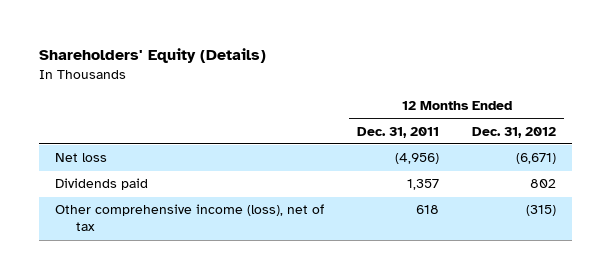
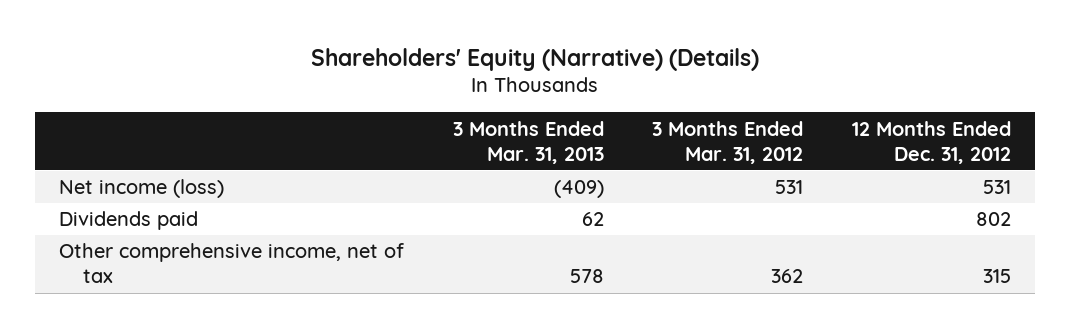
[39,48,267,64] Shareholders' Equity (Details) -> [311,47,760,71] Shareholders' Equity (Narrative) (Details)
[357,126,440,138] Dec. 31, 2011 -> none
none -> [452,120,604,164] 3 Months Ended Mar. 31, 2013
none -> [652,120,804,164] 3 Months Ended Mar. 31, 2012
[55,153,108,163] Net loss -> [59,179,225,199] Net income (loss)
[515,153,556,165] (6,671) -> [983,180,1012,195] 531
[55,204,325,232] Other comprehensive income (loss), net of tax -> [59,243,405,284] Other comprehensive income, net of tax
[525,205,556,217] (315) -> [983,269,1012,284] 315

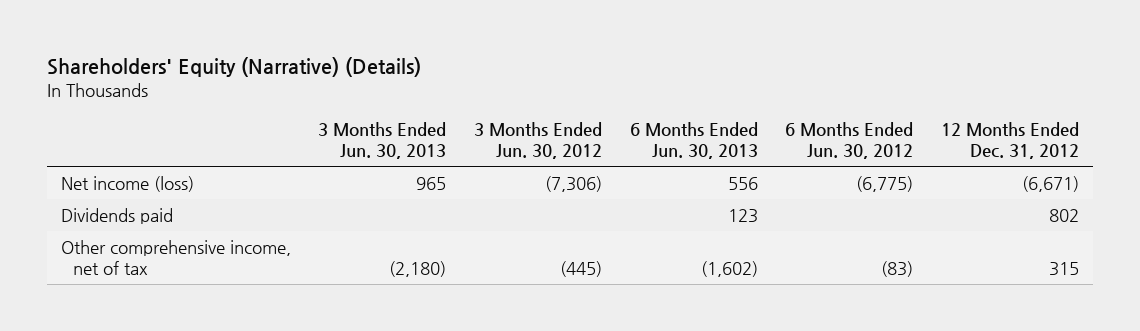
[452,120,604,164] 3 Months Ended Mar. 31, 2013 -> none
[652,120,804,164] 3 Months Ended Mar. 31, 2012 -> none
none -> [318,121,447,160] 3 Months Ended Jun. 30, 2013
none -> [473,121,602,160] 3 Months Ended Jun. 30, 2012
none -> [629,121,758,160] 6 Months Ended Jun. 30, 2013
none -> [785,121,914,160] 6 Months Ended Jun. 30, 2012
[983,180,1012,195] 531 -> [1021,175,1079,192] (6,671)

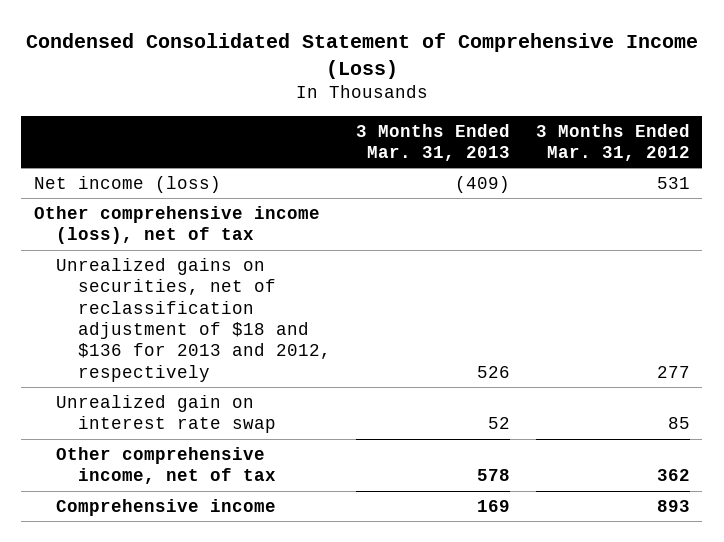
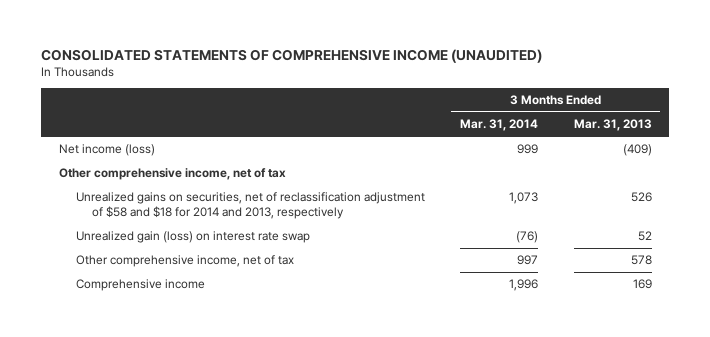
[25,33,698,80] Condensed Consolidated Statement of Comprehensive Income (Loss) -> [40,48,542,63] CONSOLIDATED STATEMENTS OF COMPREHENSIVE INCOME (UNAUDITED)
[535,123,690,161] 3 Months Ended Mar. 31, 2012 -> none
none -> [460,119,539,132] Mar. 31, 2014
[34,205,321,245] Other comprehensive income (loss), net of tax -> [58,168,286,181] Other comprehensive income, net of tax
[55,257,331,382] Unrealized gains on securities, net of reclassification adjustment of $18 and $136 for 2013 and 2012, respectively -> [75,192,425,220] Unrealized gains on securities, net of reclassification adjustment of $58 and $18 for 2014 and 2013, respectively
[55,394,276,434] Unrealized gain on interest rate swap -> [75,231,310,244] Unrealized gain (loss) on interest rate swap

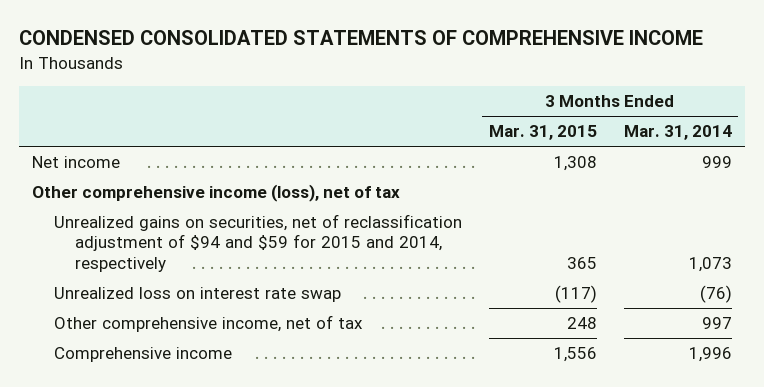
[40,48,542,63] CONSOLIDATED STATEMENTS OF COMPREHENSIVE INCOME (UNAUDITED) -> [18,30,703,46] CONDENSED CONSOLIDATED STATEMENTS OF COMPREHENSIVE INCOME
[573,119,652,132] Mar. 31, 2013 -> none
none -> [488,125,597,141] Mar. 31, 2015
[58,144,155,157] Net income (loss) -> [32,156,121,169] Net income
[58,168,286,181] Other comprehensive income, net of tax -> [32,184,401,203] Other comprehensive income (loss), net of tax
[75,192,425,220] Unrealized gains on securities, net of reclassification adjustment of $58 and $18 for 2014 and 2013, respectively -> [53,214,462,272] Unrealized gains on securities, net of reclassification adjustment of $94 and $59 for 2015 and 2014, respectively
[75,231,310,244] Unrealized gain (loss) on interest rate swap -> [53,287,341,303] Unrealized loss on interest rate swap

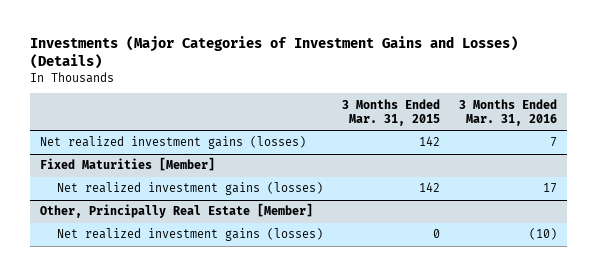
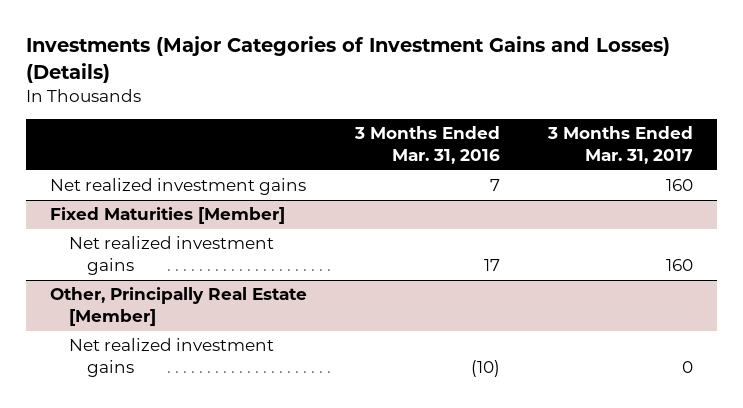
[341,98,440,126] 3 Months Ended Mar. 31, 2015 -> none
none -> [546,126,693,165] 3 Months Ended Mar. 31, 2017
[39,136,306,150] Net realized investment gains (losses) -> [49,178,306,196] Net realized investment gains
[56,182,323,196] Net realized investment gains (losses) -> [68,236,274,276] Net realized investment gains
[56,228,323,242] Net realized investment gains (losses) -> [68,338,274,378] Net realized investment gains

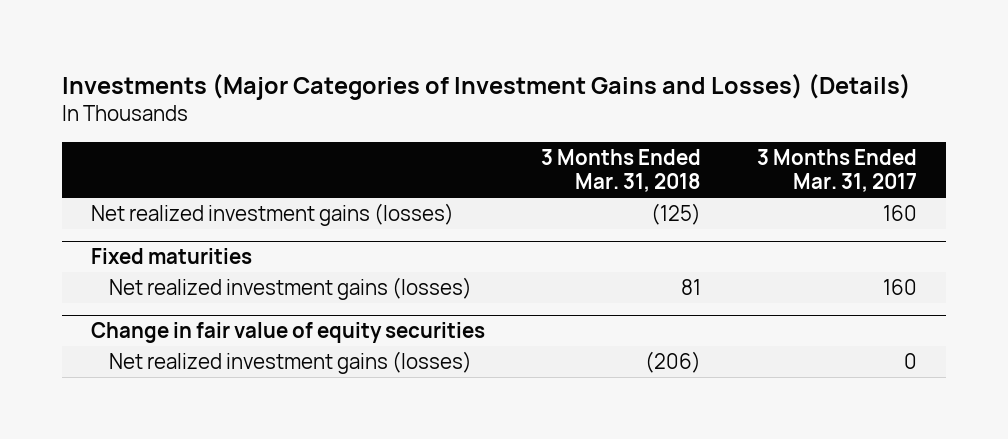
[353,126,500,165] 3 Months Ended Mar. 31, 2016 -> none
none -> [540,148,701,193] 3 Months Ended Mar. 31, 2018
[49,287,307,327] Other, Principally Real Estate [Member] -> none
[49,178,306,196] Net realized investment gains -> [90,202,454,226] Net realized investment gains (losses)
[49,207,285,225] Fixed Maturities [Member] -> [90,248,252,265] Fixed maturities
[68,236,274,276] Net realized investment gains -> [108,276,472,300] Net realized investment gains (losses)
none -> [90,322,485,344] Change in fair value of equity securities
[68,338,274,378] Net realized investment gains -> [108,350,472,374] Net realized investment gains (losses)

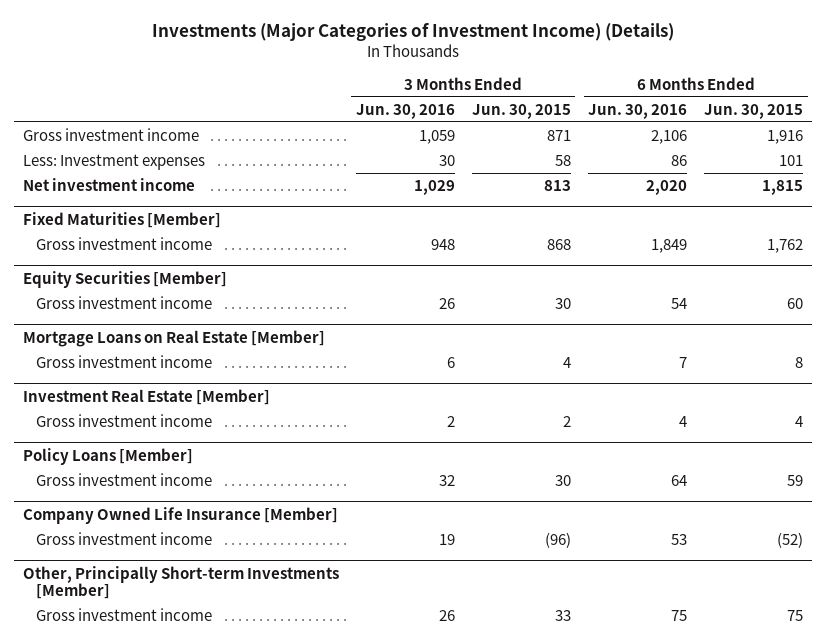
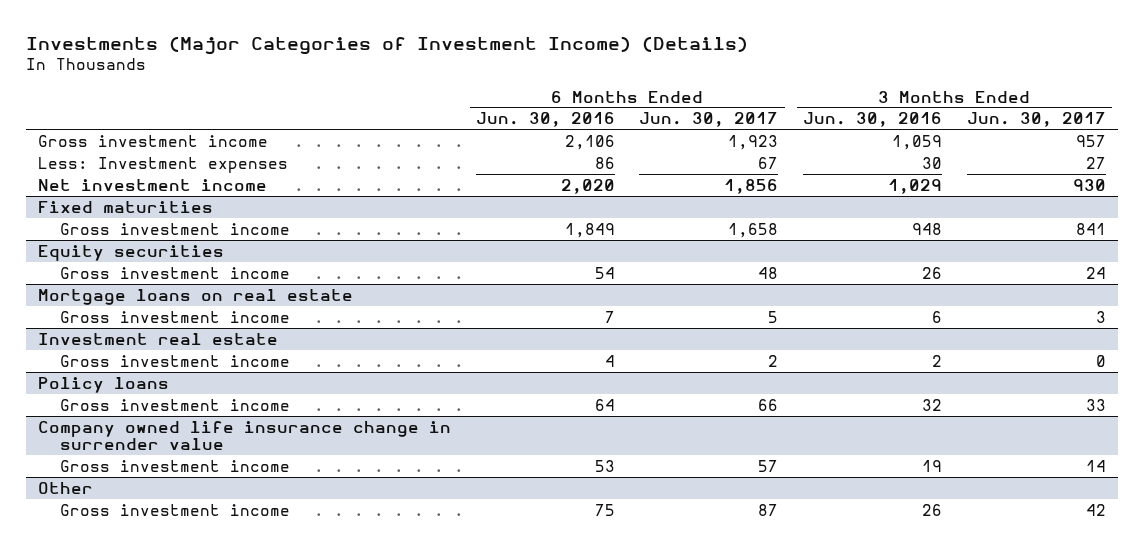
[471,103,571,119] Jun. 30, 2015 -> none
[704,103,804,119] Jun. 30, 2015 -> none
none -> [639,112,779,128] Jun. 30, 2017
none -> [966,112,1106,128] Jun. 30, 2017
[22,211,221,228] Fixed Maturities [Member] -> [38,200,214,213] Fixed maturities
[22,270,227,288] Equity Securities [Member] -> [38,244,225,261] Equity securities
[22,329,325,347] Mortgage Loans on Real Estate [Member] -> [38,288,354,305] Mortgage loans on real estate
[22,388,270,405] Investment Real Estate [Member] -> [38,332,279,345] Investment real estate
[22,447,193,465] Policy Loans [Member] -> [38,376,170,393] Policy loans
[22,506,338,524] Company Owned Life Insurance [Member] -> [38,420,452,451] Company owned life insurance change in surrender value
[22,565,339,599] Other, Principally Short-term Investments [Member] -> [38,481,94,494] Other

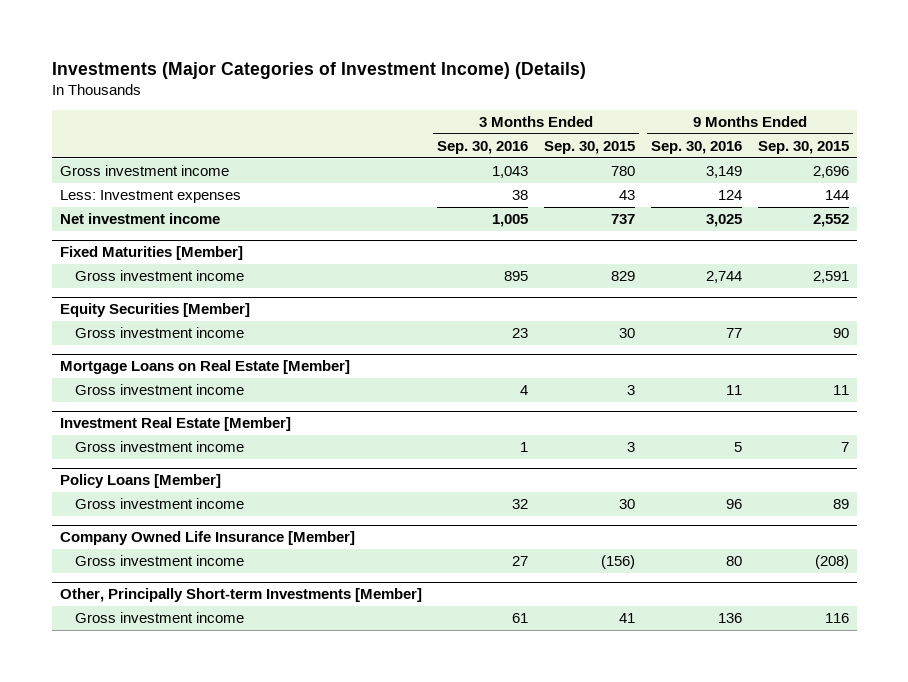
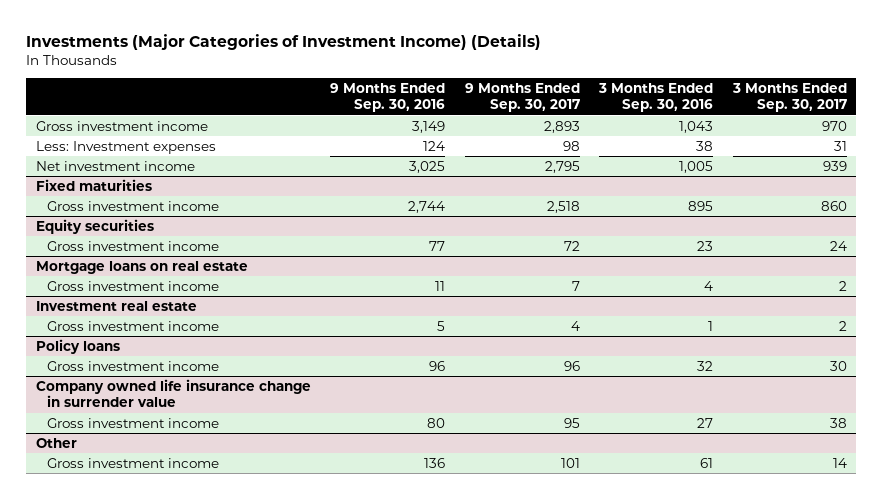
[544,140,636,154] Sep. 30, 2015 -> none
[757,140,849,154] Sep. 30, 2015 -> none
none -> [464,83,580,113] 9 Months Ended Sep. 30, 2017
none -> [731,83,847,113] 3 Months Ended Sep. 30, 2017
[59,246,243,261] Fixed Maturities [Member] -> [35,178,152,191] Fixed maturities
[59,303,250,318] Equity Securities [Member] -> [35,218,154,234] Equity securities
[59,360,350,375] Mortgage Loans on Real Estate [Member] -> [35,260,248,274] Mortgage loans on real estate
[59,417,291,432] Investment Real Estate [Member] -> [35,300,197,311] Investment real estate
[59,474,221,489] Policy Loans [Member] -> [35,338,120,354] Policy loans
[59,531,355,546] Company Owned Life Insurance [Member] -> [35,378,311,408] Company owned life insurance change in surrender value
[59,588,422,603] Other, Principally Short-term Investments [Member] -> [35,437,77,448] Other

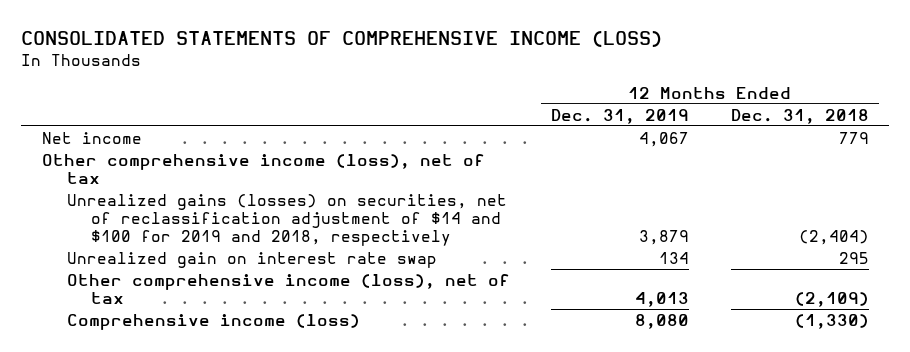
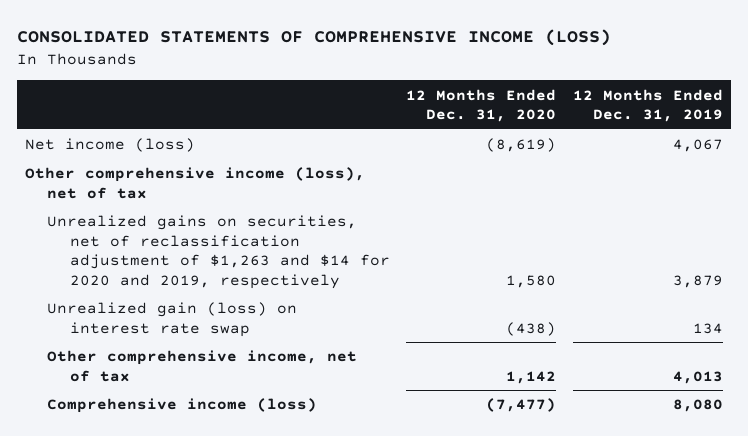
[730,108,869,124] Dec. 31, 2018 -> none
none -> [406,88,557,122] 12 Months Ended Dec. 31, 2020
[41,131,142,144] Net income -> [25,138,196,153] Net income (loss)
[66,193,507,247] Unrealized gains (losses) on securities, net of reclassification adjustment of $14 and $100 for 2019 and 2018, respectively -> [47,215,390,289] Unrealized gains on securities, net of reclassification adjustment of $1,263 and $14 for 2020 and 2019, respectively
[66,251,437,268] Unrealized gain on interest rate swap -> [47,302,298,337] Unrealized gain (loss) on interest rate swap
[66,273,510,305] Other comprehensive income (loss), net of tax -> [47,350,358,382] Other comprehensive income, net of tax

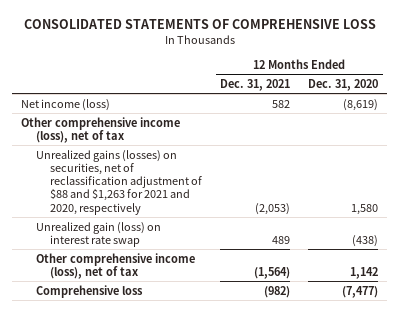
[16,29,611,47] CONSOLIDATED STATEMENTS OF COMPREHENSIVE INCOME (LOSS) -> [23,19,376,30] CONSOLIDATED STATEMENTS OF COMPREHENSIVE LOSS
[572,88,723,122] 12 Months Ended Dec. 31, 2019 -> none
none -> [220,78,291,91] Dec. 31, 2021
[47,215,390,289] Unrealized gains on securities, net of reclassification adjustment of $1,263 and $14 for 2020 and 2019, respectively -> [35,149,202,215] Unrealized gains (losses) on securities, net of reclassification adjustment of $88 and $1,263 for 2021 and 2020, respectively
[47,350,358,382] Other comprehensive income, net of tax -> [35,252,195,279] Other comprehensive income (loss), net of tax
[47,398,318,414] Comprehensive income (loss) -> [35,284,143,298] Comprehensive loss

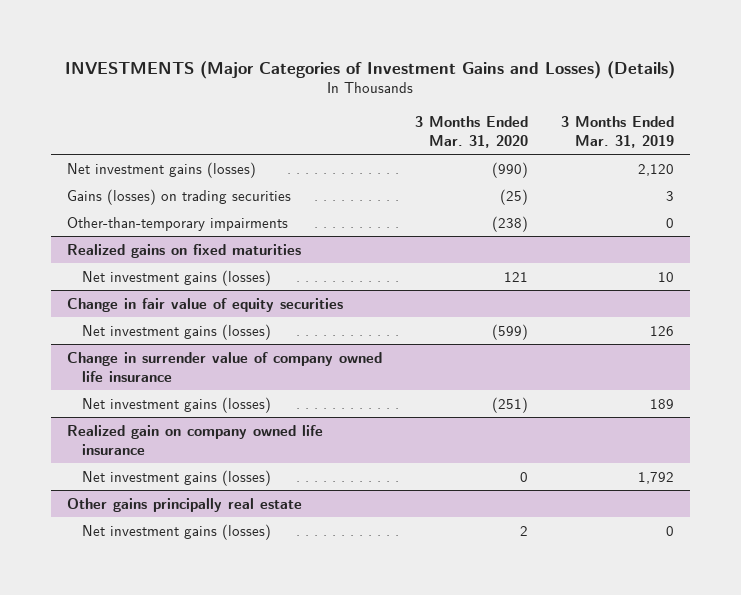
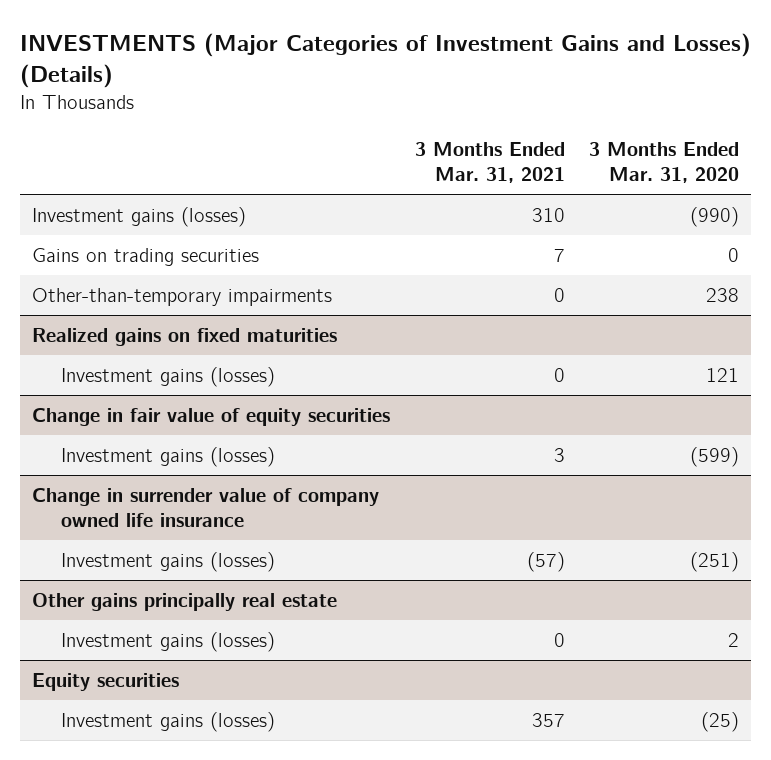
[560,115,674,148] 3 Months Ended Mar. 31, 2019 -> none
none -> [414,141,565,183] 3 Months Ended Mar. 31, 2021
[67,161,257,178] Net investment gains (losses) -> [32,207,247,228] Investment gains (losses)
[67,188,292,205] Gains (losses) on trading securities -> [32,248,260,267] Gains on trading securities
[499,188,528,205] (25) -> [728,248,740,263] 0
[491,215,528,232] (238) -> [706,288,740,303] 238
[81,269,271,286] Net investment gains (losses) -> [60,367,275,388] Investment gains (losses)
[81,323,271,340] Net investment gains (losses) -> [60,447,275,468] Investment gains (losses)
[67,424,324,455] Realized gain on company owned life insurance -> none
[81,469,271,486] Net investment gains (losses) -> none
[81,396,271,413] Net investment gains (losses) -> [60,552,275,573] Investment gains (losses)
[81,523,271,540] Net investment gains (losses) -> [60,632,275,653] Investment gains (losses)
none -> [32,673,180,692] Equity securities
none -> [60,712,275,733] Investment gains (losses)

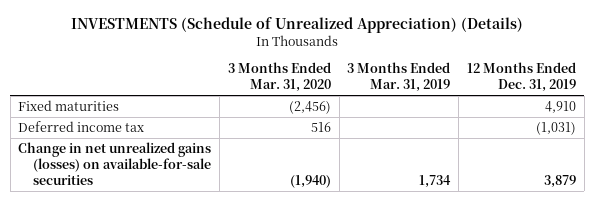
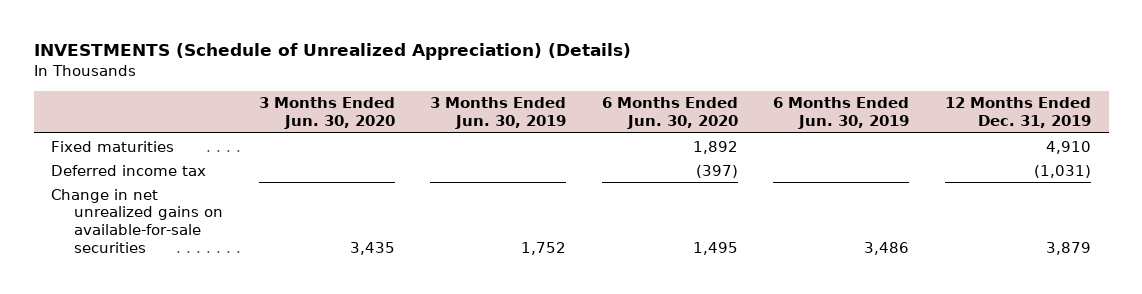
[227,62,331,93] 3 Months Ended Mar. 31, 2020 -> none
[347,62,451,93] 3 Months Ended Mar. 31, 2019 -> none
none -> [258,97,395,130] 3 Months Ended Jun. 30, 2020
none -> [430,97,567,130] 3 Months Ended Jun. 30, 2019
none -> [601,97,738,130] 6 Months Ended Jun. 30, 2020
none -> [773,97,910,130] 6 Months Ended Jun. 30, 2019
[18,141,212,185] Change in net unrealized gains (losses) on available-for-sale securities -> [51,188,224,253] Change in net unrealized gains on available-for-sale securities

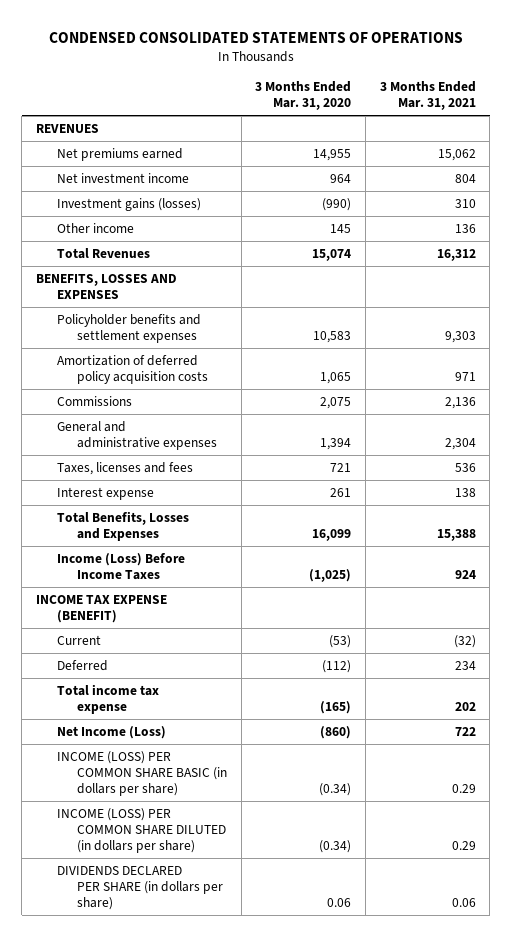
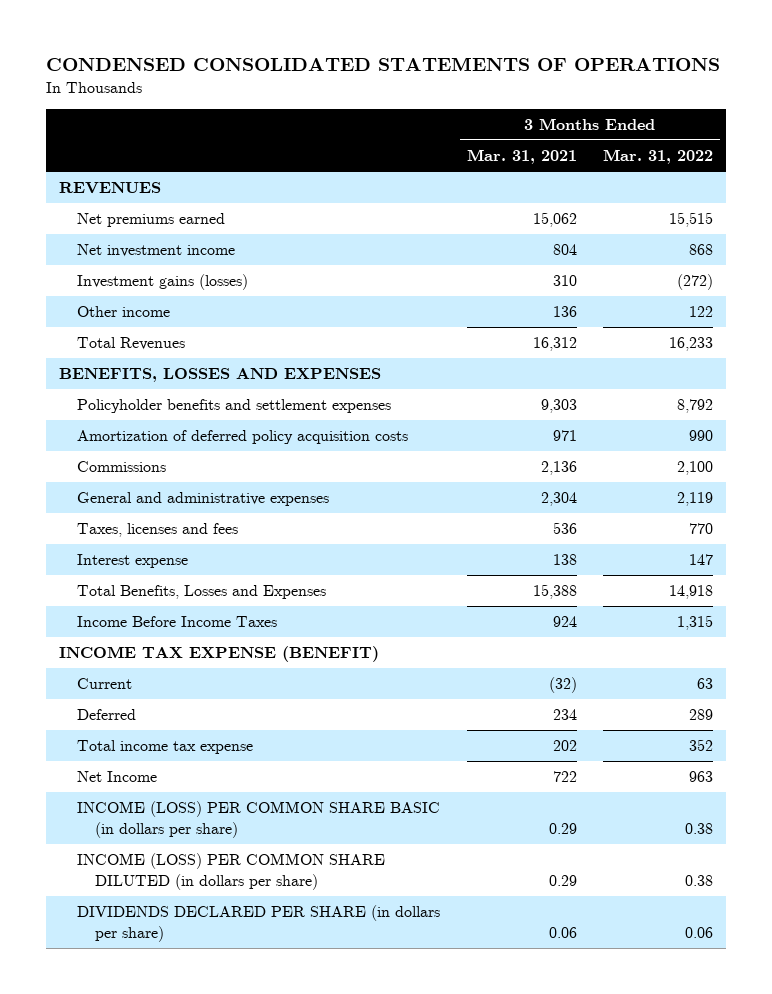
[255,81,352,111] 3 Months Ended Mar. 31, 2020 -> none
none -> [603,149,714,165] Mar. 31, 2022
[56,553,185,580] Income (Loss) Before Income Taxes -> [77,616,278,628] Income Before Income Taxes
[56,726,166,740] Net Income (Loss) -> [77,771,158,783] Net Income

